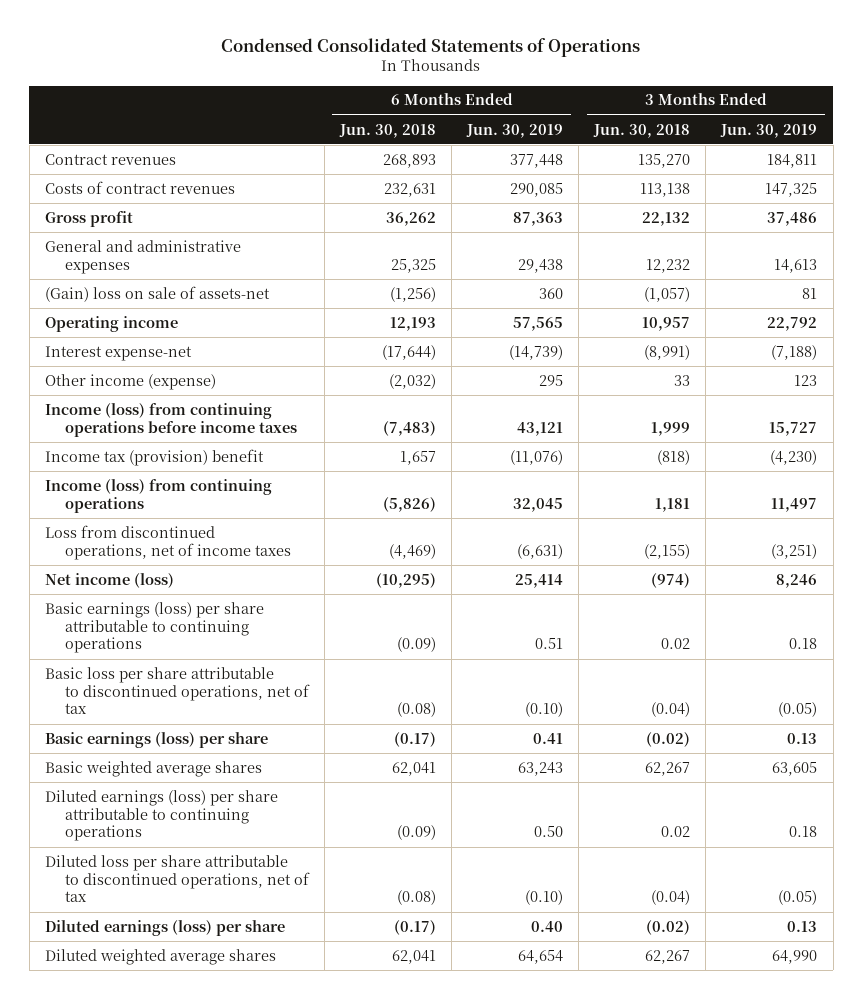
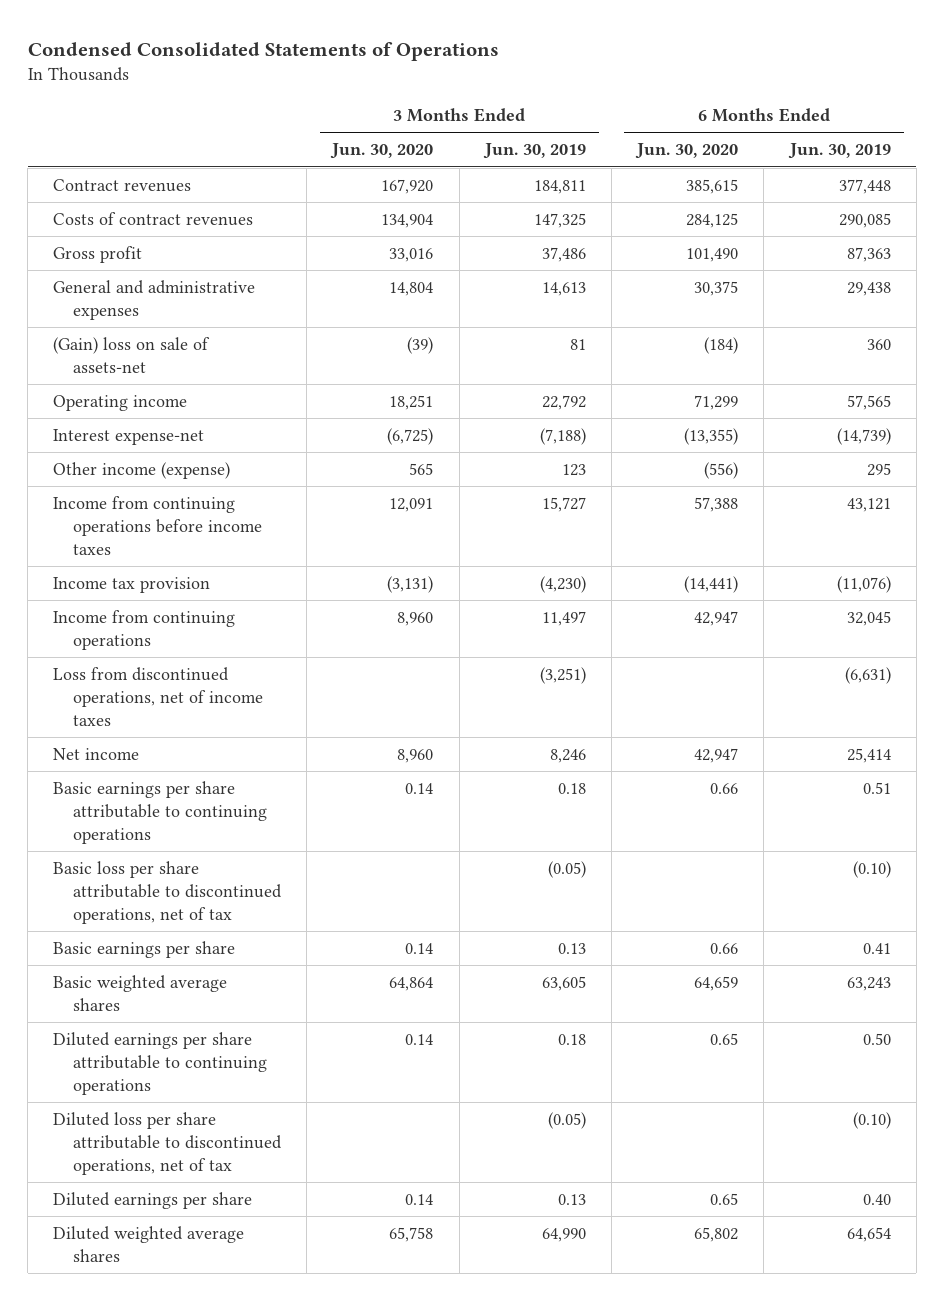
[339,123,437,138] Jun. 30, 2018 -> none
[593,123,691,138] Jun. 30, 2018 -> none
none -> [330,143,434,160] Jun. 30, 2020
none -> [635,143,739,160] Jun. 30, 2020
[44,402,298,437] Income (loss) from continuing operations before income taxes -> [53,495,263,555] Income from continuing operations before income taxes
[44,448,264,466] Income tax (provision) benefit -> [53,576,211,593] Income tax provision
[44,478,272,513] Income (loss) from continuing operations -> [53,609,236,650] Income from continuing operations
[44,572,174,588] Net income (loss) -> [53,747,140,760] Net income
[44,601,264,654] Basic earnings (loss) per share attributable to continuing operations -> [53,780,268,844] Basic earnings per share attributable to continuing operations
[44,731,268,748] Basic earnings (loss) per share -> [53,940,236,958] Basic earnings per share
[44,789,278,842] Diluted earnings (loss) per share attributable to continuing operations -> [53,1031,268,1095] Diluted earnings per share attributable to continuing operations
[44,919,285,936] Diluted earnings (loss) per share -> [53,1191,253,1209] Diluted earnings per share

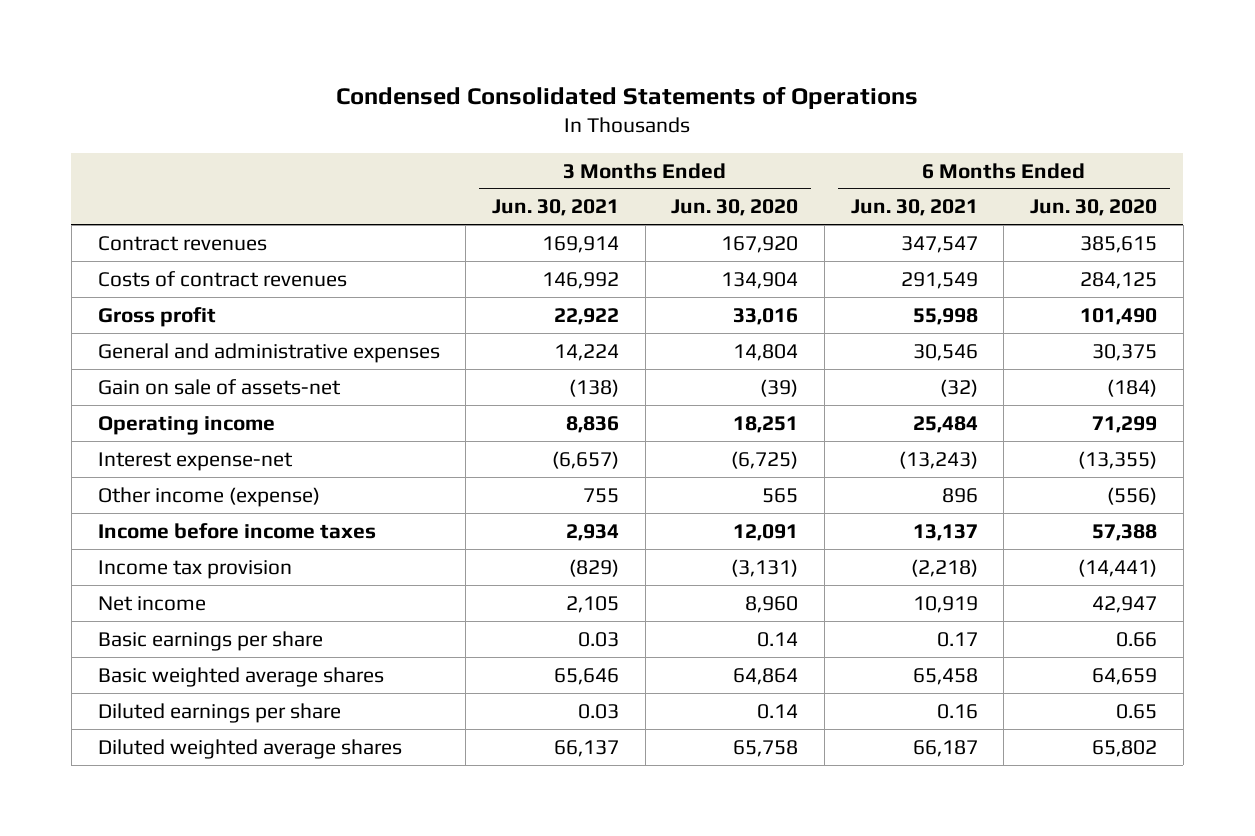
[482,143,586,160] Jun. 30, 2019 -> none
[787,143,891,160] Jun. 30, 2019 -> none
none -> [491,199,619,217] Jun. 30, 2021
none -> [850,199,978,217] Jun. 30, 2021
[53,336,211,373] (Gain) loss on sale of assets-net -> [97,378,341,395] Gain on sale of assets-net
[53,495,263,555] Income from continuing operations before income taxes -> [97,522,376,539] Income before income taxes
[53,609,236,650] Income from continuing operations -> none
[53,666,264,726] Loss from discontinued operations, net of income taxes -> none
[53,780,268,844] Basic earnings per share attributable to continuing operations -> none
[53,860,283,924] Basic loss per share attributable to discontinued operations, net of tax -> none
[53,1031,268,1095] Diluted earnings per share attributable to continuing operations -> none
[53,1111,283,1175] Diluted loss per share attributable to discontinued operations, net of tax -> none

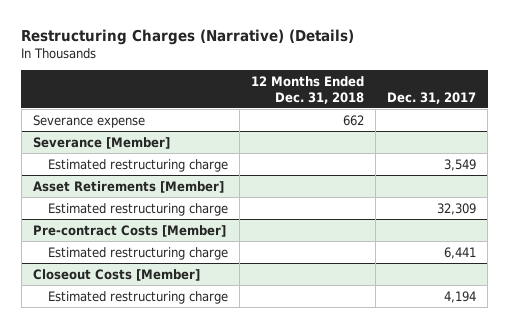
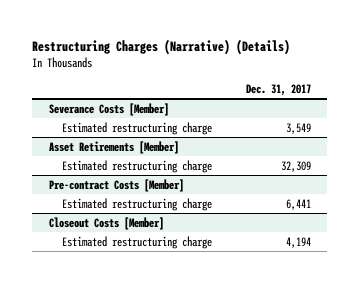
[250,75,364,104] 12 Months Ended Dec. 31, 2018 -> none
[32,114,145,128] Severance expense -> none
[32,136,170,149] Severance [Member] -> [49,102,170,116] Severance Costs [Member]

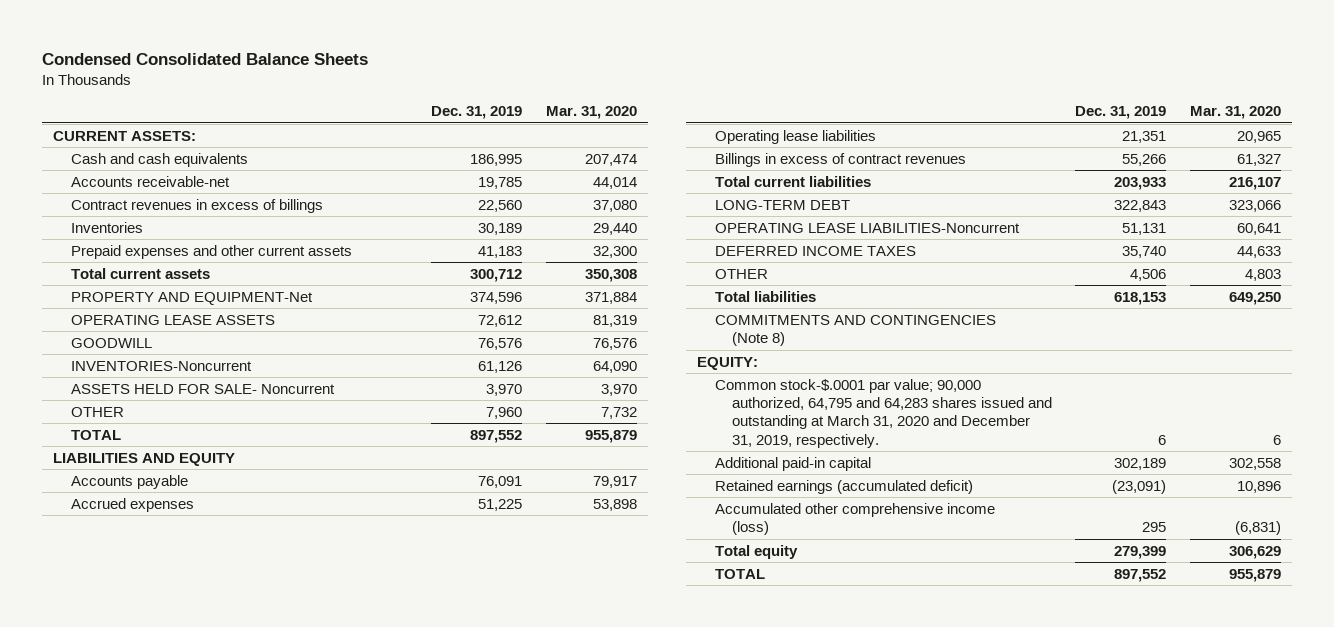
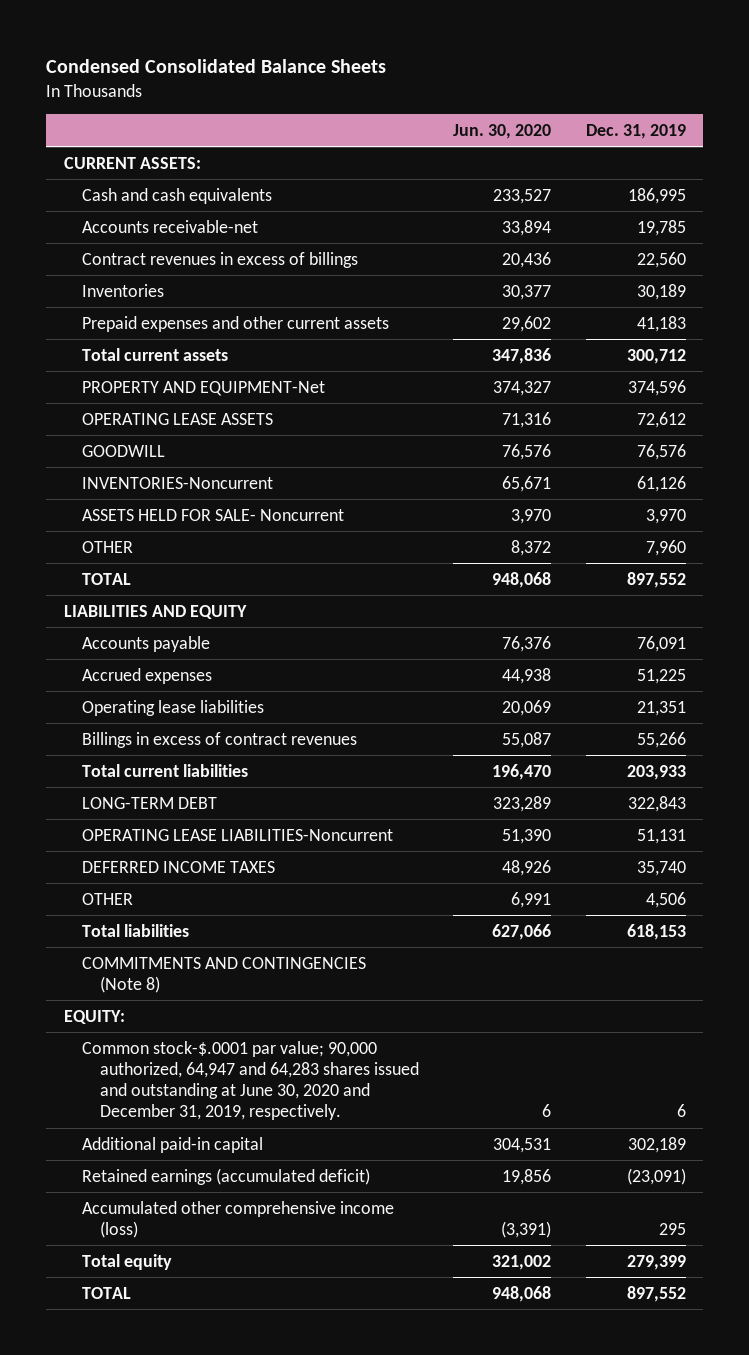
[545,106,637,120] Mar. 31, 2020 -> none
none -> [453,123,552,139] Jun. 30, 2020
[714,378,1052,448] Common stock-$.0001 par value; 90,000 authorized, 64,795 and 64,283 shares issued and outstanding at March 31, 2020 and December 31, 2019, respectively. -> [81,1040,419,1121] Common stock-$.0001 par value; 90,000 authorized, 64,947 and 64,283 shares issued and outstanding at June 30, 2020 and December 31, 2019, respectively.

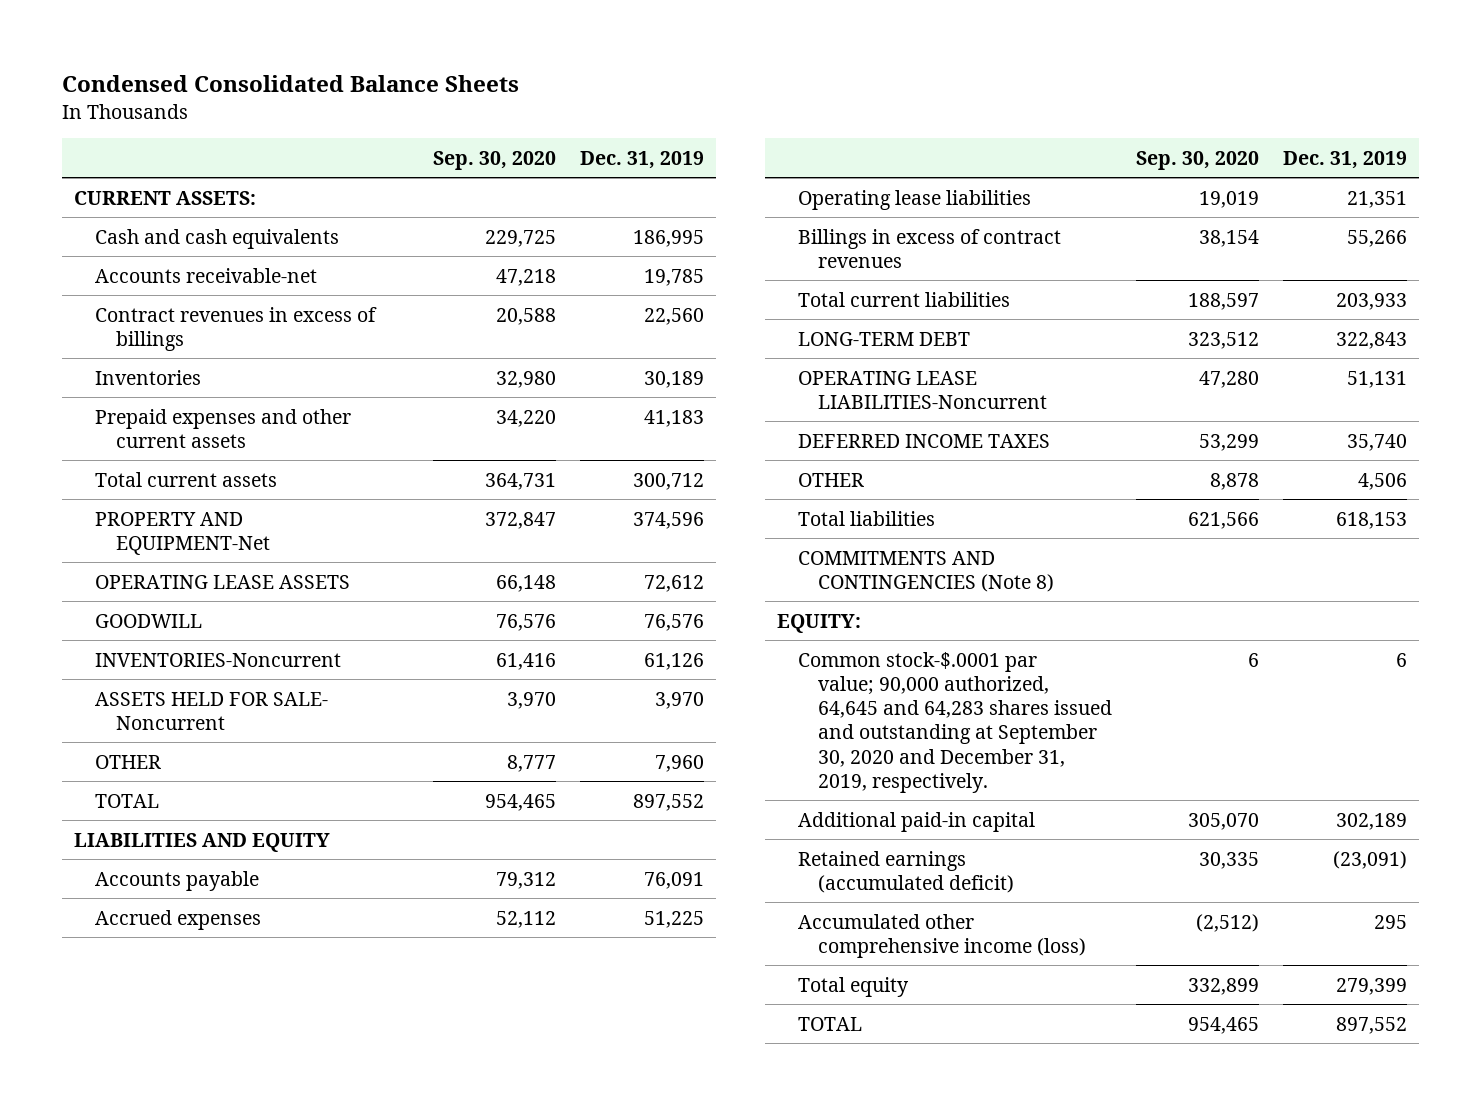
[453,123,552,139] Jun. 30, 2020 -> none
none -> [433,150,557,170] Sep. 30, 2020
[81,1040,419,1121] Common stock-$.0001 par value; 90,000 authorized, 64,947 and 64,283 shares issued and outstanding at June 30, 2020 and December 31, 2019, respectively. -> [797,651,1113,793] Common stock-$.0001 par value; 90,000 authorized, 64,645 and 64,283 shares issued and outstanding at September 30, 2020 and December 31, 2019, respectively.

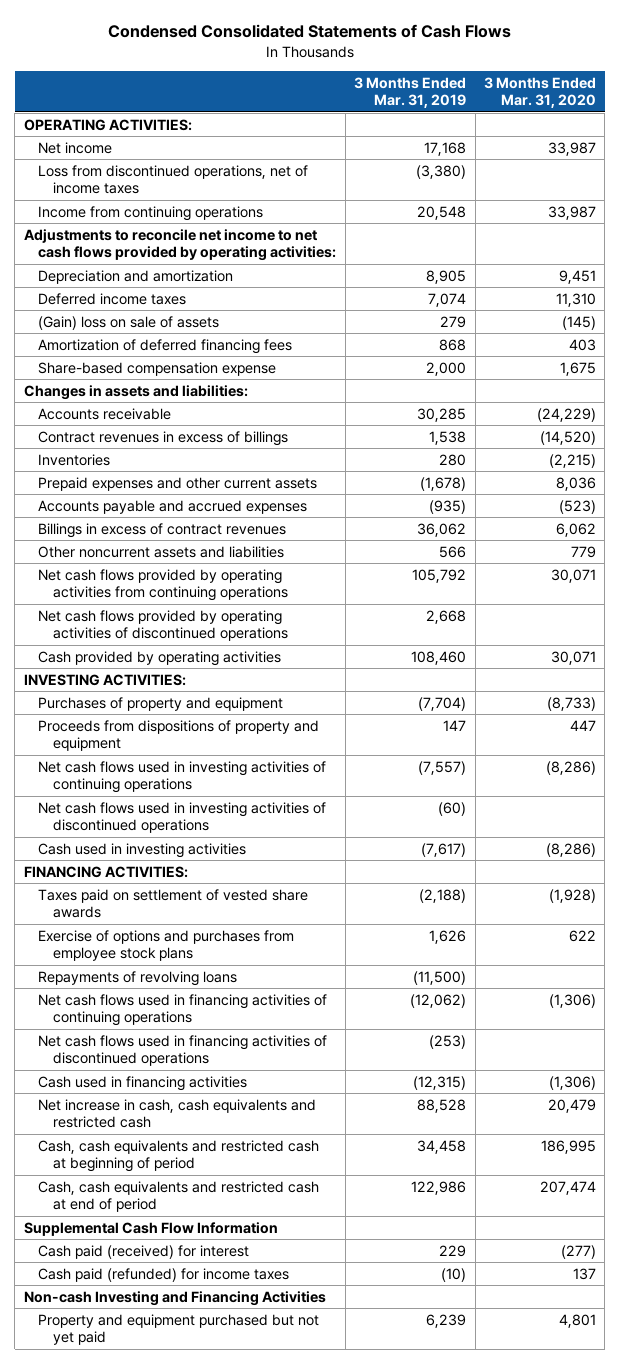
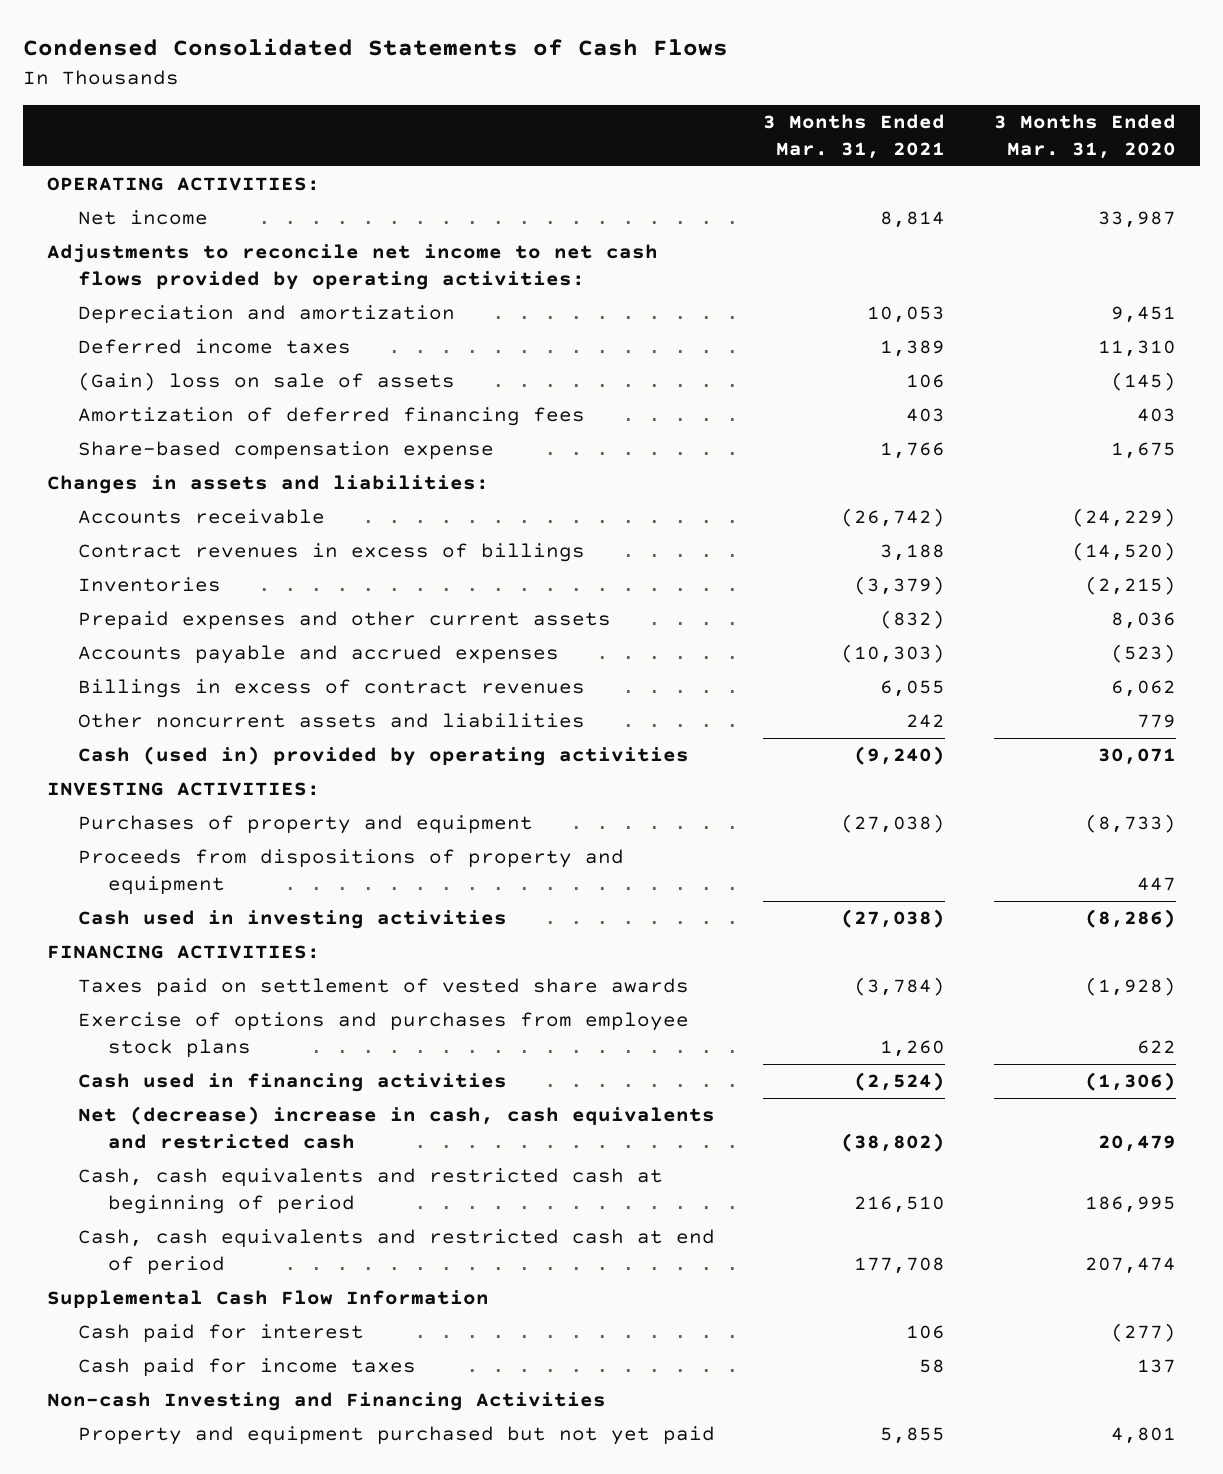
[354,76,467,109] 3 Months Ended Mar. 31, 2019 -> none
none -> [763,114,946,159] 3 Months Ended Mar. 31, 2021
[38,164,309,195] Loss from discontinued operations, net of income taxes -> none
[38,205,264,221] Income from continuing operations -> none
[38,568,288,602] Net cash flows provided by operating activities from continuing operations -> none
[38,609,288,642] Net cash flows provided by operating activities of discontinued operations -> none
[38,650,282,666] Cash provided by operating activities -> [77,746,689,767] Cash (used in) provided by operating activities
[38,760,327,794] Net cash flows used in investing activities of continuing operations -> none
[38,801,327,834] Net cash flows used in investing activities of discontinued operations -> none
[38,970,238,986] Repayments of revolving loans -> none
[38,993,328,1027] Net cash flows used in financing activities of continuing operations -> none
[38,1034,328,1067] Net cash flows used in financing activities of discontinued operations -> none
[38,1098,317,1129] Net increase in cash, cash equivalents and restricted cash -> [77,1106,715,1149] Net (decrease) increase in cash, cash equivalents and restricted cash
[38,1244,250,1259] Cash paid (received) for interest -> [77,1324,364,1344] Cash paid for interest
[38,1267,290,1282] Cash paid (refunded) for income taxes -> [77,1358,416,1378] Cash paid for income taxes

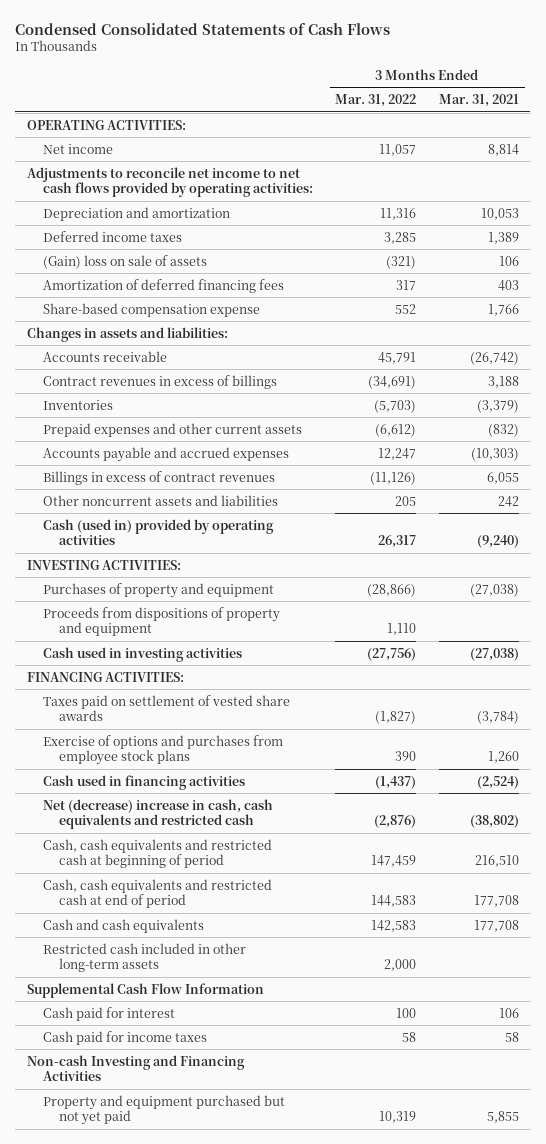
[993,114,1176,159] 3 Months Ended Mar. 31, 2020 -> none
none -> [335,94,417,108] Mar. 31, 2022
none -> [42,918,204,933] Cash and cash equivalents
none -> [42,942,246,973] Restricted cash included in other long-term assets

